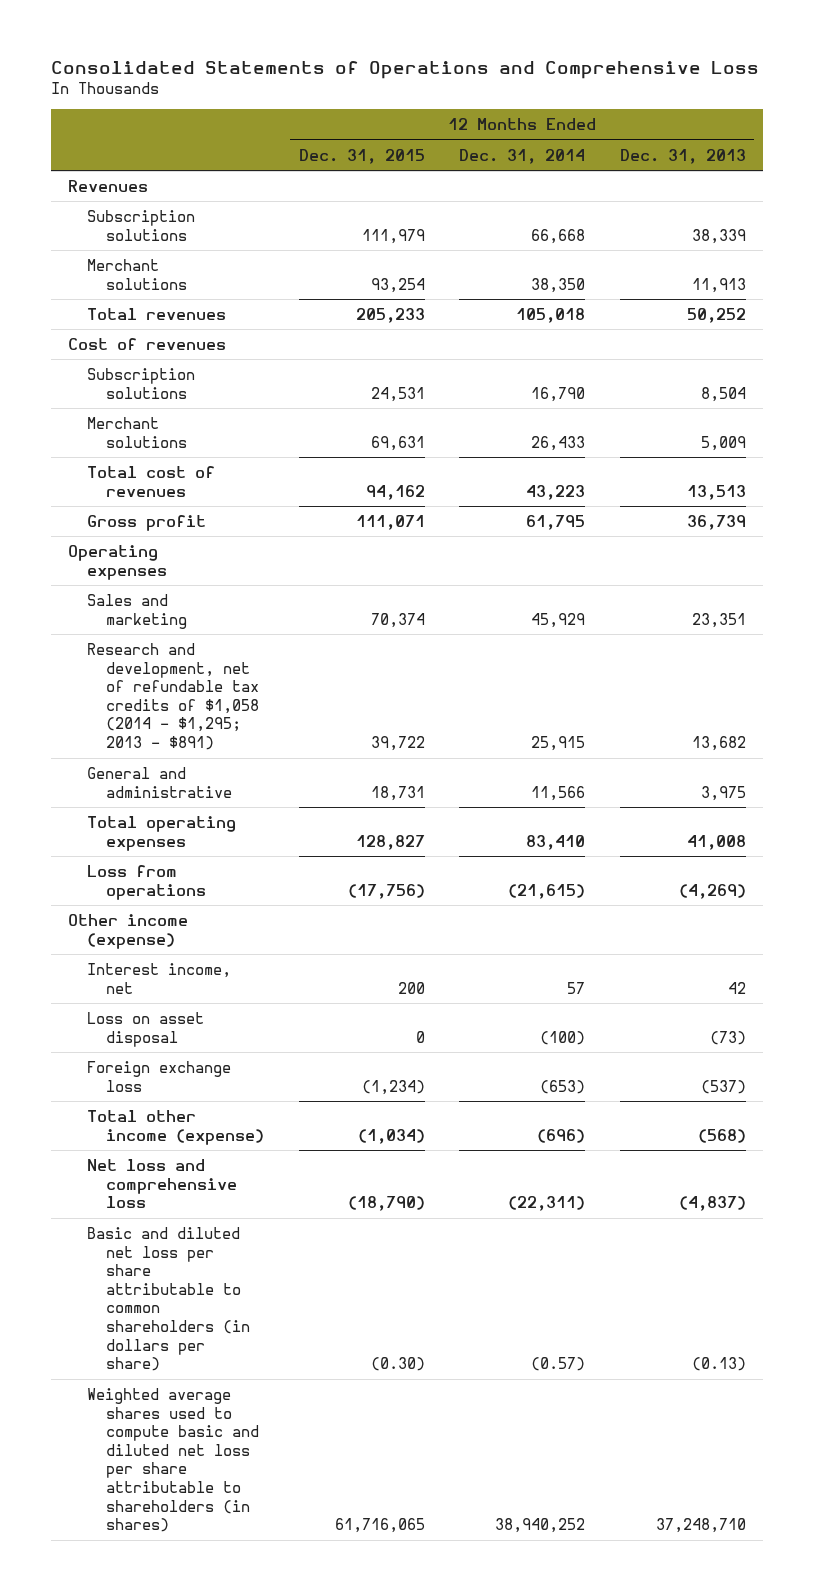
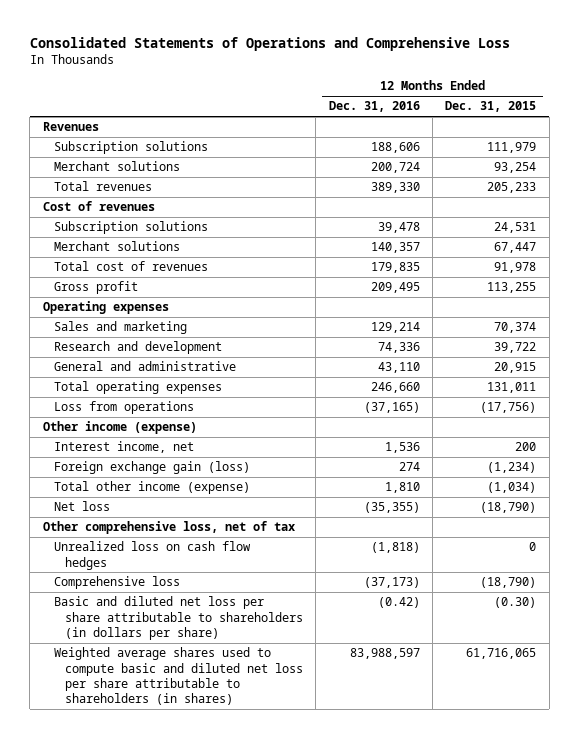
[459,148,586,164] Dec. 31, 2014 -> none
[619,148,746,164] Dec. 31, 2013 -> none
none -> [328,101,420,113] Dec. 31, 2016
[370,435,425,451] 69,631 -> [494,242,537,254] 67,447
[365,484,425,500] 94,162 -> [494,262,537,274] 91,978
[355,514,425,530] 111,071 -> [487,282,537,294] 113,255
[87,642,260,751] Research and development, net of refundable tax credits of $1,058 (2014 - $1,295; 2013 - $891) -> [53,341,222,355] Research and development
[370,785,425,801] 18,731 -> [494,362,537,374] 20,915
[355,834,425,850] 128,827 -> [487,382,537,394] 131,011
[87,1011,205,1047] Loss on asset disposal -> none
[87,1060,232,1092] Foreign exchange loss -> [53,461,250,475] Foreign exchange gain (loss)
[87,1158,238,1209] Net loss and comprehensive loss -> [53,501,110,512] Net loss
none -> [42,521,295,535] Other comprehensive loss, net of tax
none -> [53,541,251,570] Unrealized loss on cash flow hedges
none -> [53,576,180,590] Comprehensive loss
[87,1226,251,1372] Basic and diluted net loss per share attributable to common shareholders (in dollars per share) -> [53,596,303,640] Basic and diluted net loss per share attributable to shareholders (in dollars per share)

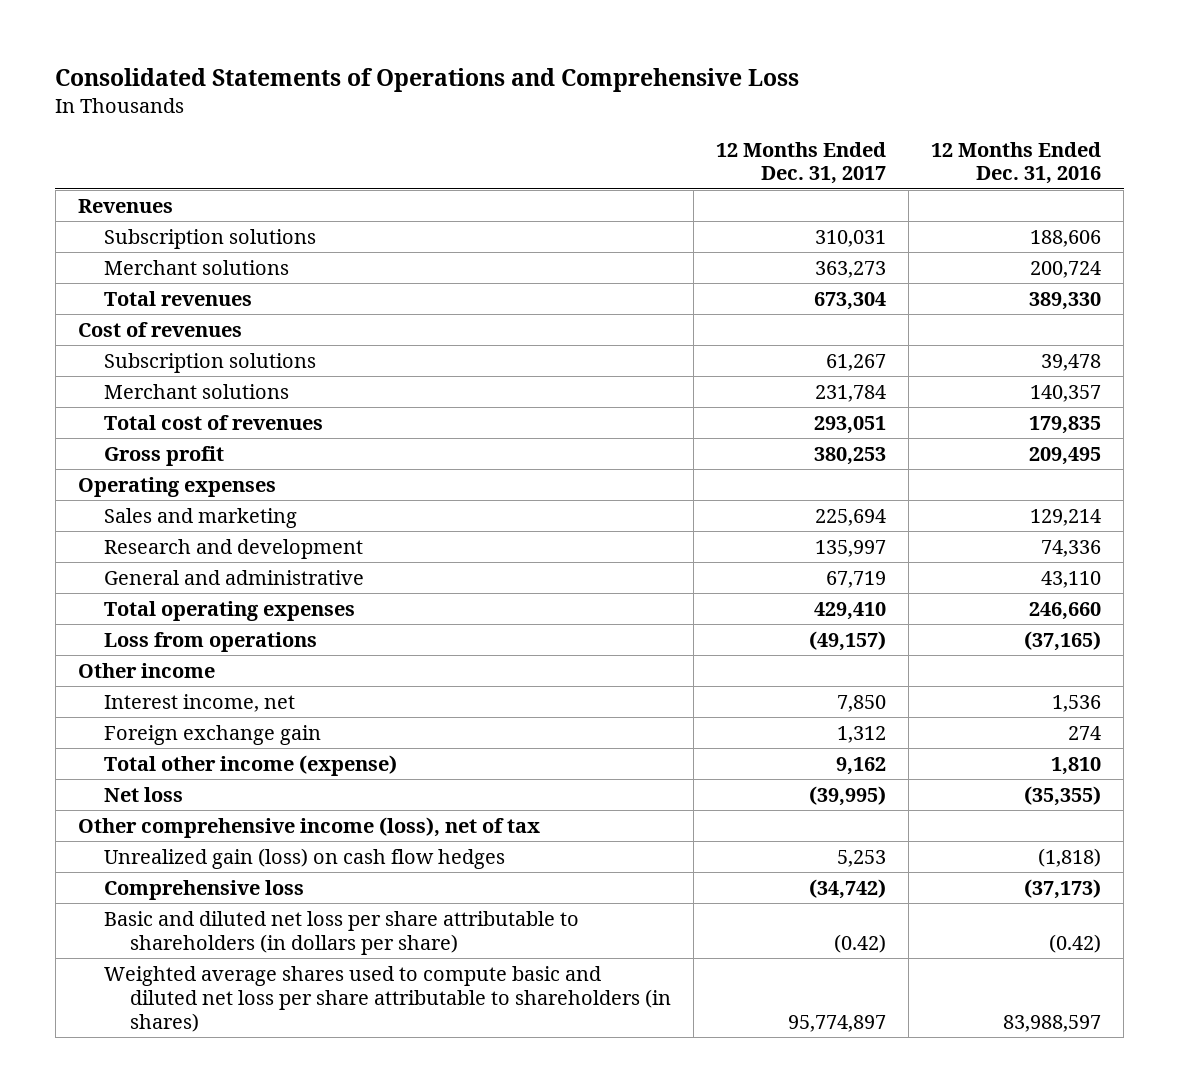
[445,101,537,113] Dec. 31, 2015 -> none
none -> [716,141,887,185] 12 Months Ended Dec. 31, 2017
[42,421,197,435] Other income (expense) -> [77,662,215,678] Other income
[53,461,250,475] Foreign exchange gain (loss) -> [104,724,322,745] Foreign exchange gain
[42,521,295,535] Other comprehensive loss, net of tax -> [77,816,540,838] Other comprehensive income (loss), net of tax
[53,541,251,570] Unrealized loss on cash flow hedges -> [104,847,506,869] Unrealized gain (loss) on cash flow hedges

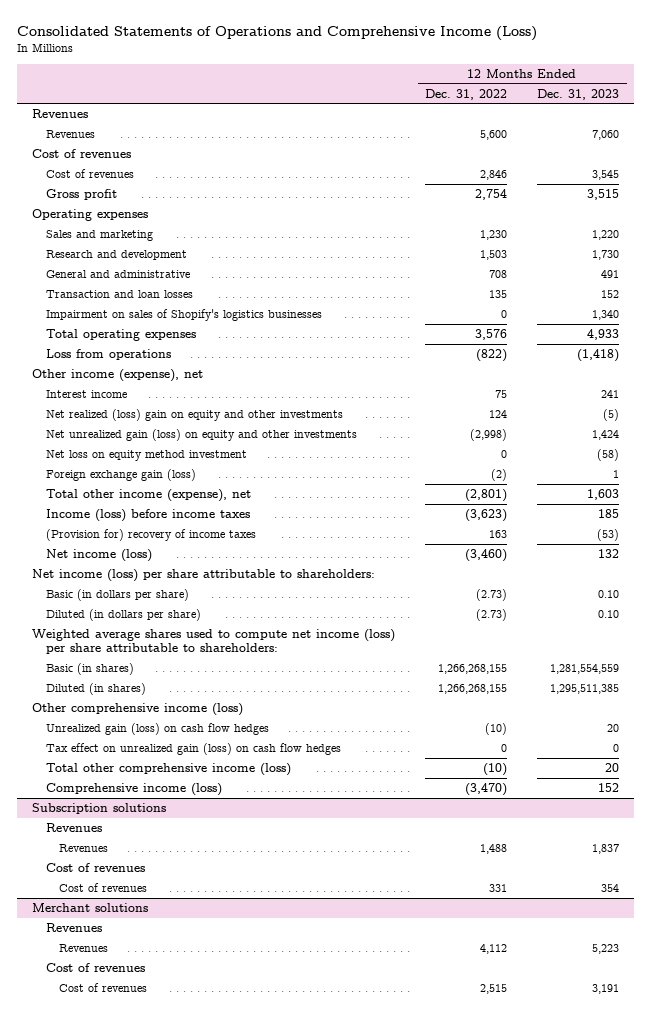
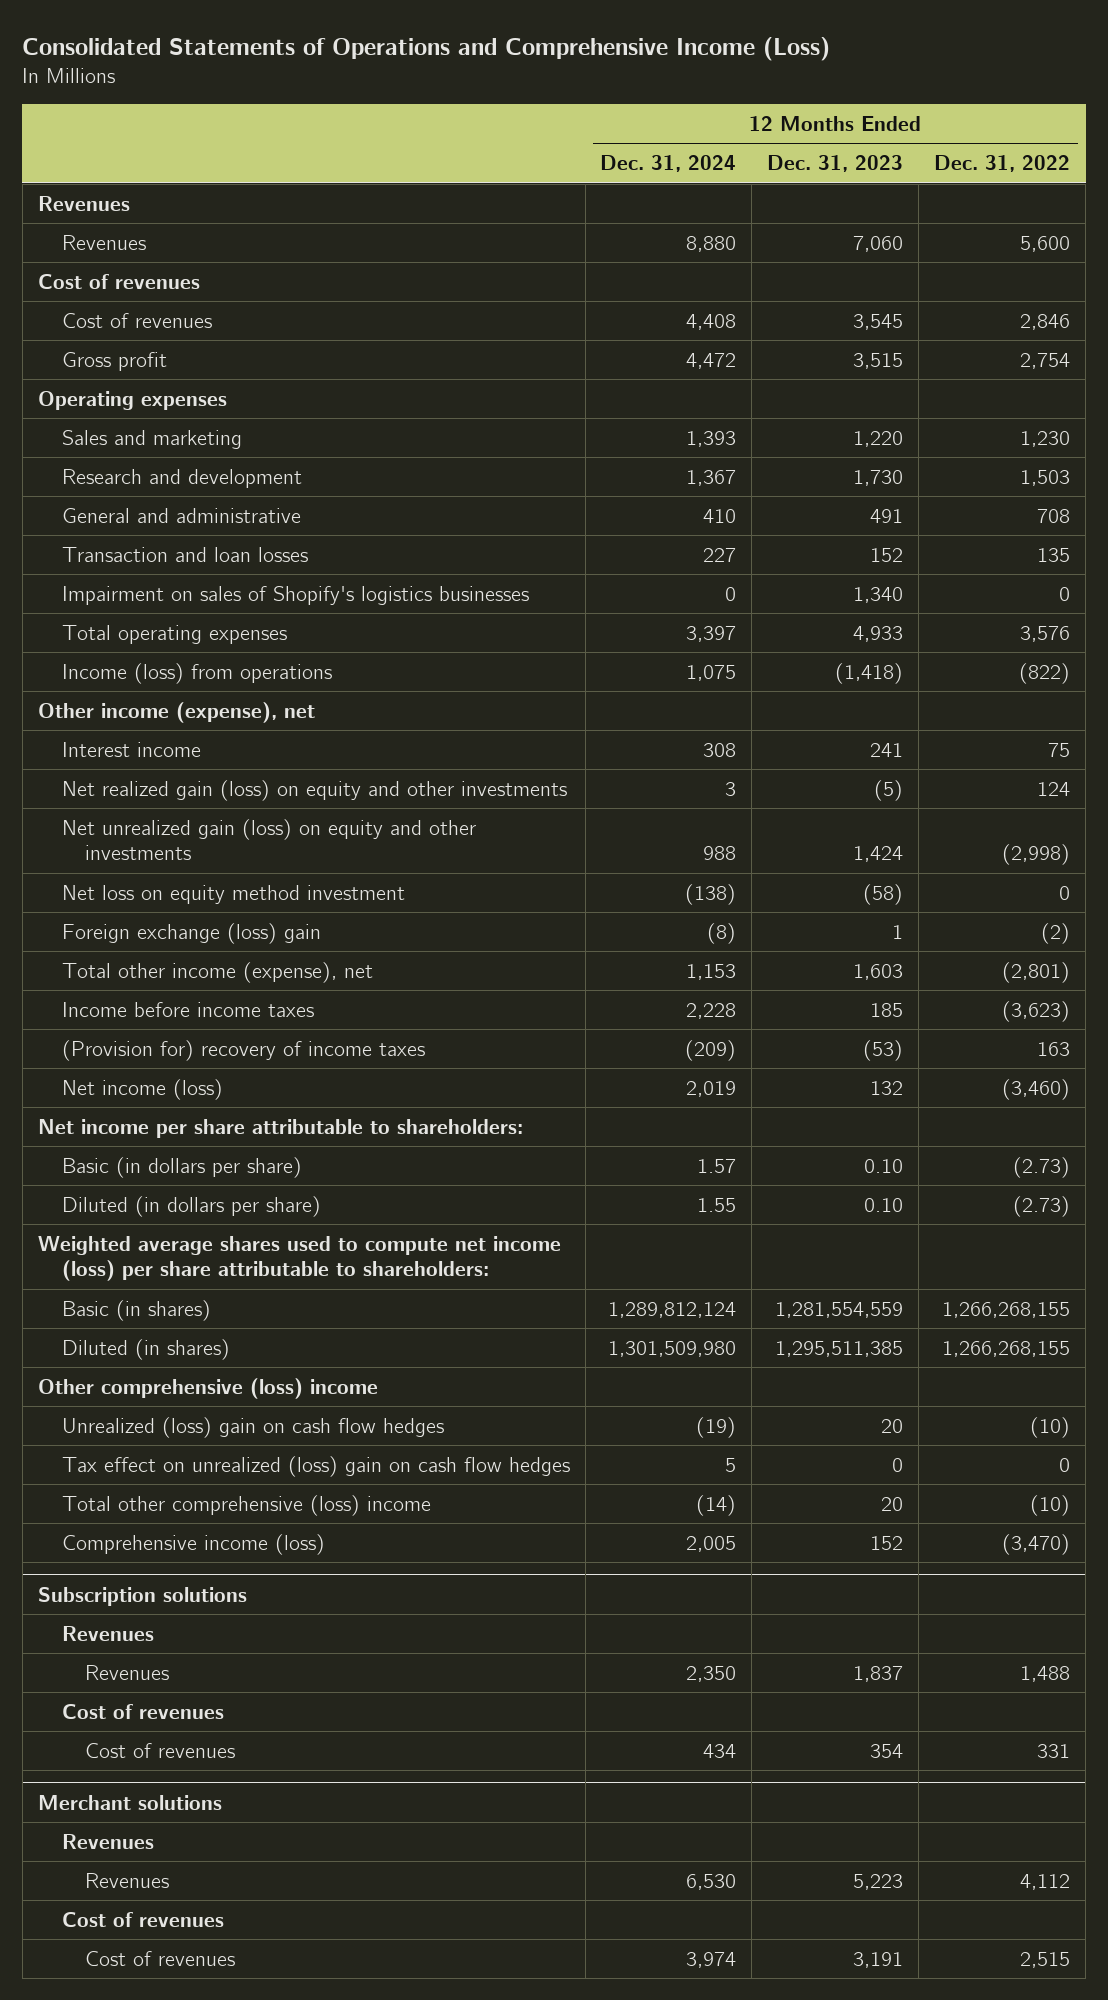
none -> [600,155,737,173] Dec. 31, 2024
[45,348,171,360] Loss from operations -> [61,662,332,684] Income (loss) from operations
[45,408,343,421] Net realized (loss) gain on equity and other investments -> [61,779,567,801] Net realized gain (loss) on equity and other investments
[45,468,196,481] Foreign exchange gain (loss) -> [61,922,321,944] Foreign exchange (loss) gain
[45,508,250,522] Income (loss) before income taxes -> [61,1001,314,1017] Income before income taxes
[32,568,376,582] Net income (loss) per share attributable to shareholders: -> [37,1118,523,1138] Net income per share attributable to shareholders:
[32,702,244,716] Other comprehensive income (loss) -> [37,1377,378,1399] Other comprehensive (loss) income
[45,722,269,735] Unrealized gain (loss) on cash flow hedges -> [61,1416,444,1438] Unrealized (loss) gain on cash flow hedges
[45,742,341,755] Tax effect on unrealized gain (loss) on cash flow hedges -> [61,1455,570,1477] Tax effect on unrealized (loss) gain on cash flow hedges
[45,762,291,776] Total other comprehensive income (loss) -> [61,1494,431,1516] Total other comprehensive (loss) income

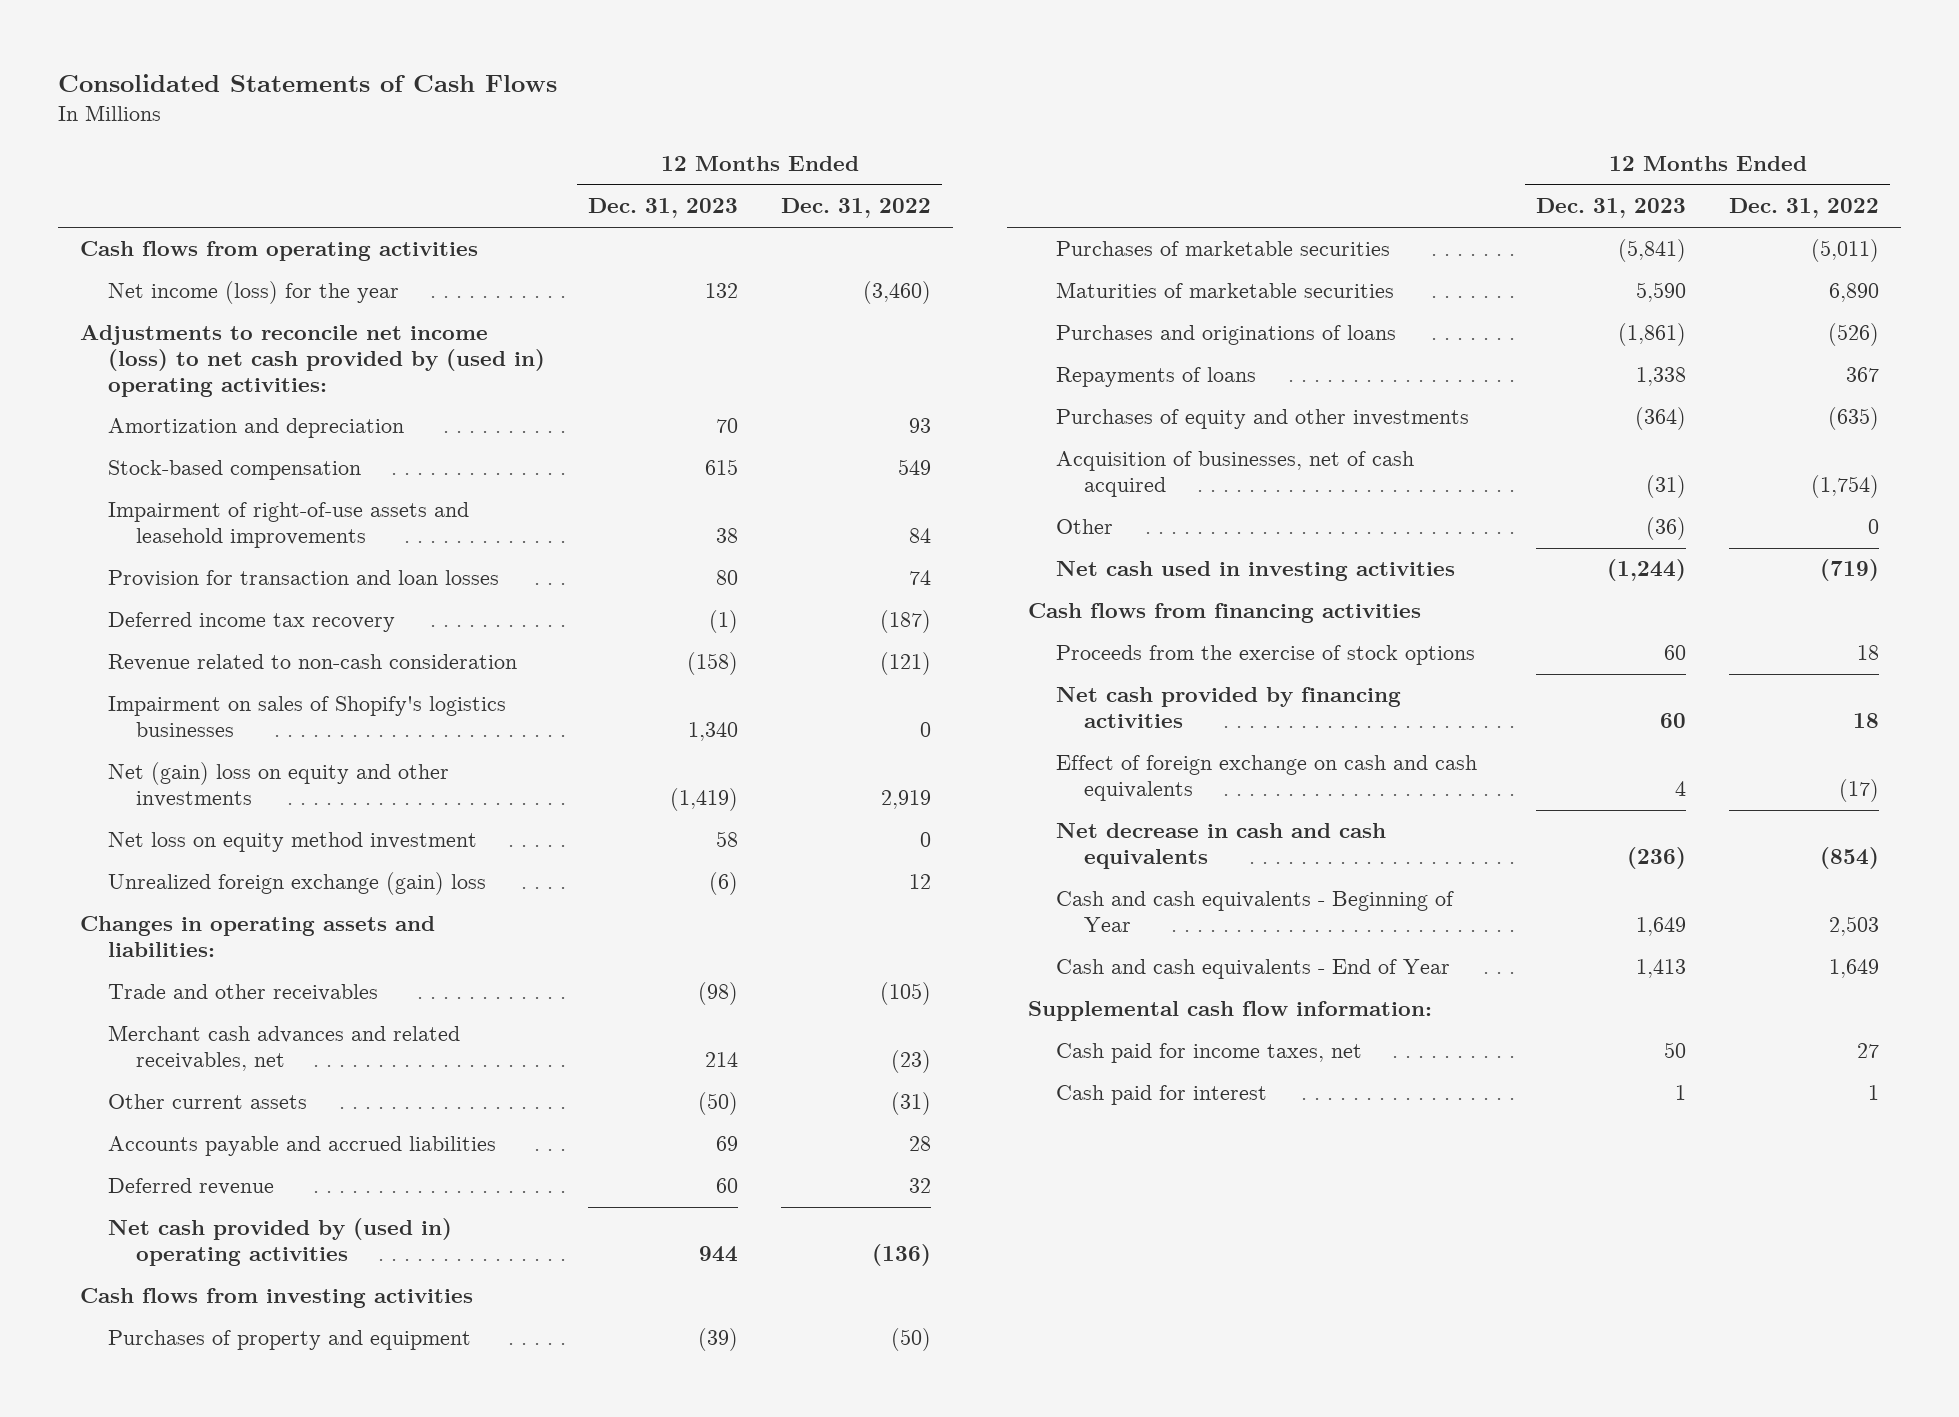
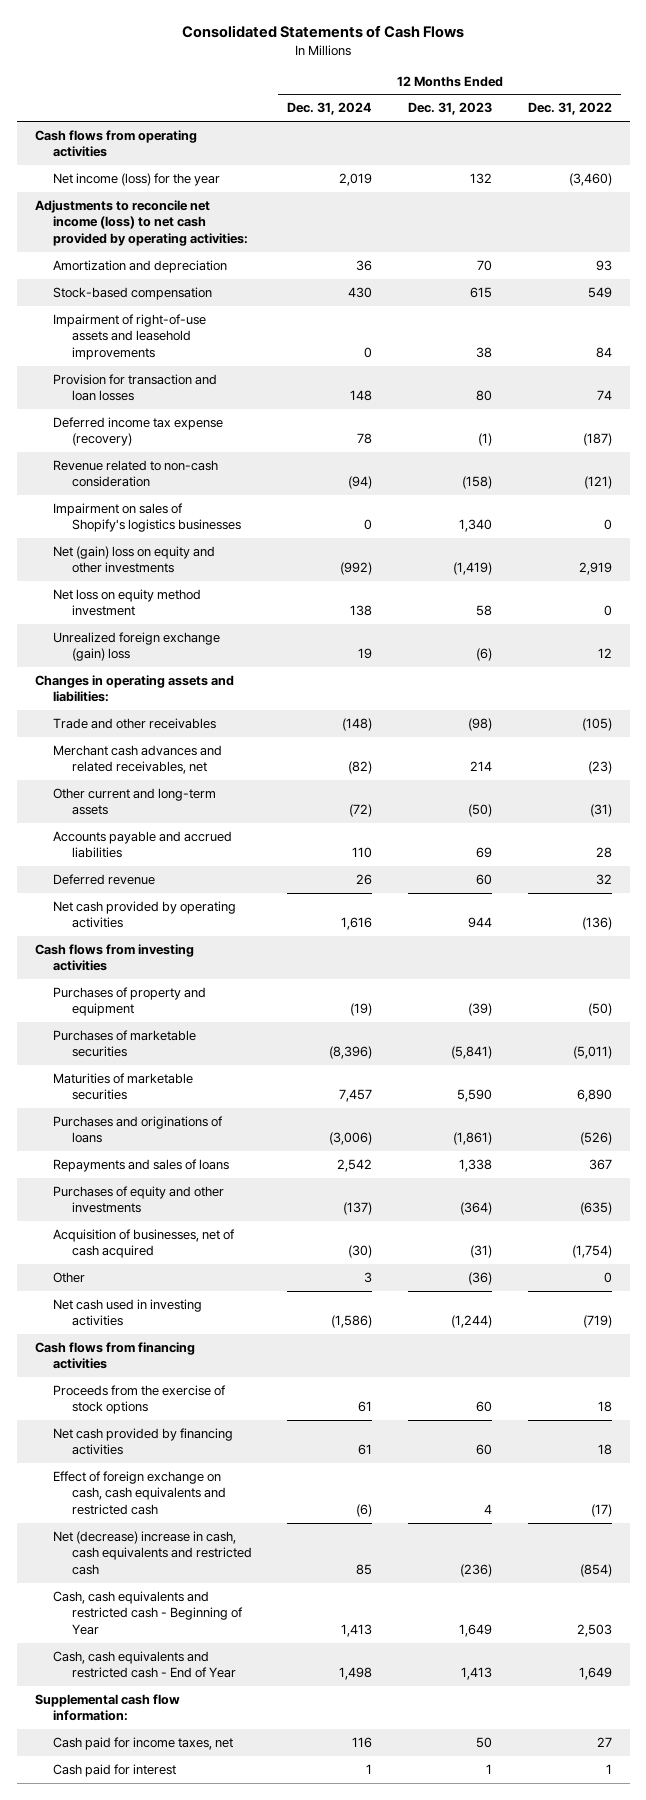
none -> [287,102,373,116] Dec. 31, 2024
[80,325,545,397] Adjustments to reconcile net income (loss) to net cash provided by (used in) operating activities: -> [34,199,249,246] Adjustments to reconcile net income (loss) to net cash provided by operating activities:
[107,612,395,633] Deferred income tax recovery -> [53,416,224,447] Deferred income tax expense (recovery)
[107,1094,307,1110] Other current assets -> [53,787,217,816] Other current and long-term assets
[107,1218,452,1267] Net cash provided by (used in) operating activities -> [53,900,237,929] Net cash provided by operating activities
[1056,367,1257,388] Repayments of loans -> [53,1158,230,1172] Repayments and sales of loans
[1056,755,1478,802] Effect of foreign exchange on cash and cash equivalents -> [53,1470,226,1515] Effect of foreign exchange on cash, cash equivalents and restricted cash
[1056,823,1387,870] Net decrease in cash and cash equivalents -> [53,1530,252,1575] Net (decrease) increase in cash, cash equivalents and restricted cash
[1056,891,1455,933] Cash and cash equivalents - Beginning of Year -> [53,1590,243,1635] Cash, cash equivalents and restricted cash - Beginning of Year
[1056,959,1451,980] Cash and cash equivalents - End of Year -> [53,1650,236,1679] Cash, cash equivalents and restricted cash - End of Year

